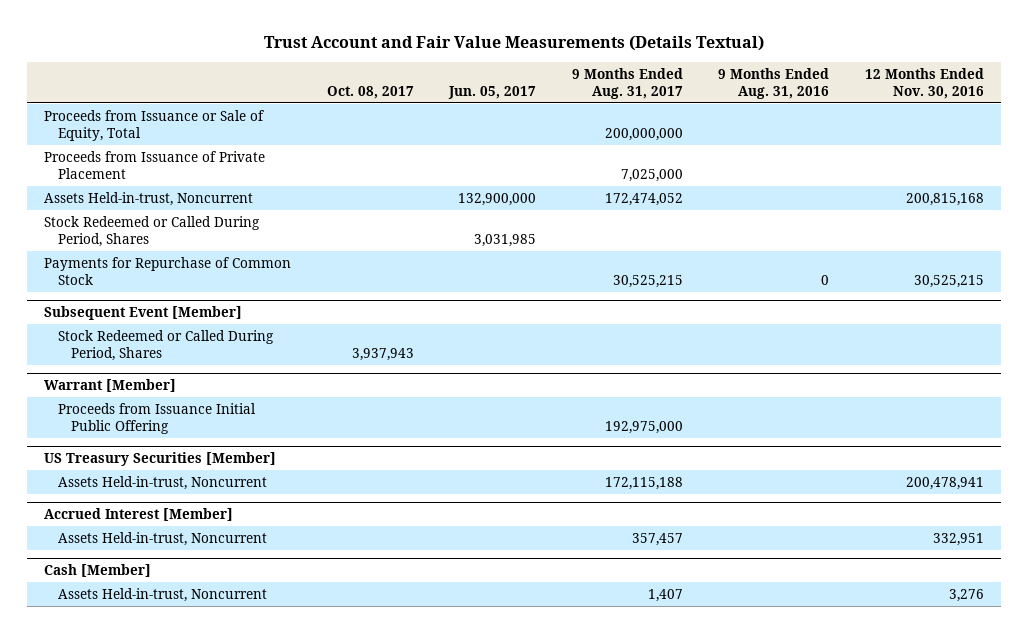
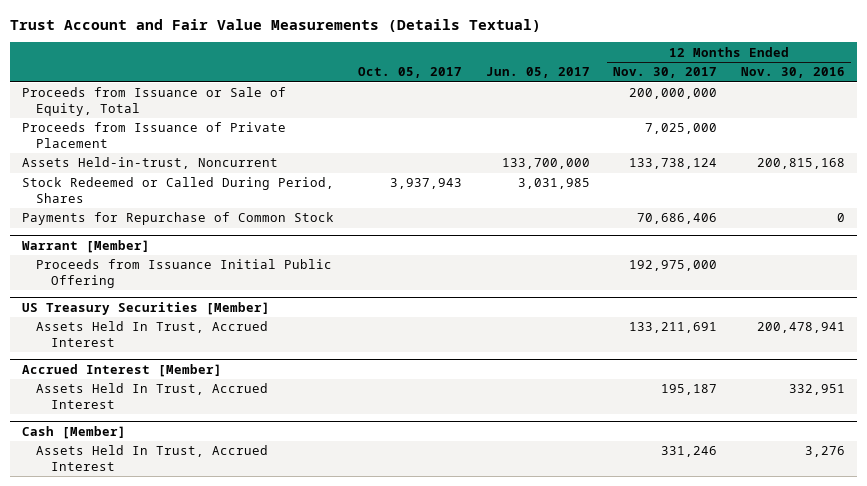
[326,85,414,99] Oct. 08, 2017 -> none
[571,67,683,99] 9 Months Ended Aug. 31, 2017 -> none
[718,67,830,99] 9 Months Ended Aug. 31, 2016 -> none
none -> [357,67,462,79] Oct. 05, 2017
none -> [613,67,718,79] Nov. 30, 2017
[458,192,537,206] 132,900,000 -> [501,158,590,170] 133,700,000
[44,306,243,321] Subsequent Event [Member] -> none
[57,329,274,361] Stock Redeemed or Called During Period, Shares -> none
[913,274,984,288] 30,525,215 -> [836,213,845,223] 0
[57,475,267,490] Assets Held-in-trust, Noncurrent -> [36,321,269,347] Assets Held In Trust, Accrued Interest
[57,531,267,546] Assets Held-in-trust, Noncurrent -> [36,383,269,409] Assets Held In Trust, Accrued Interest
[57,587,267,602] Assets Held-in-trust, Noncurrent -> [36,445,269,471] Assets Held In Trust, Accrued Interest

